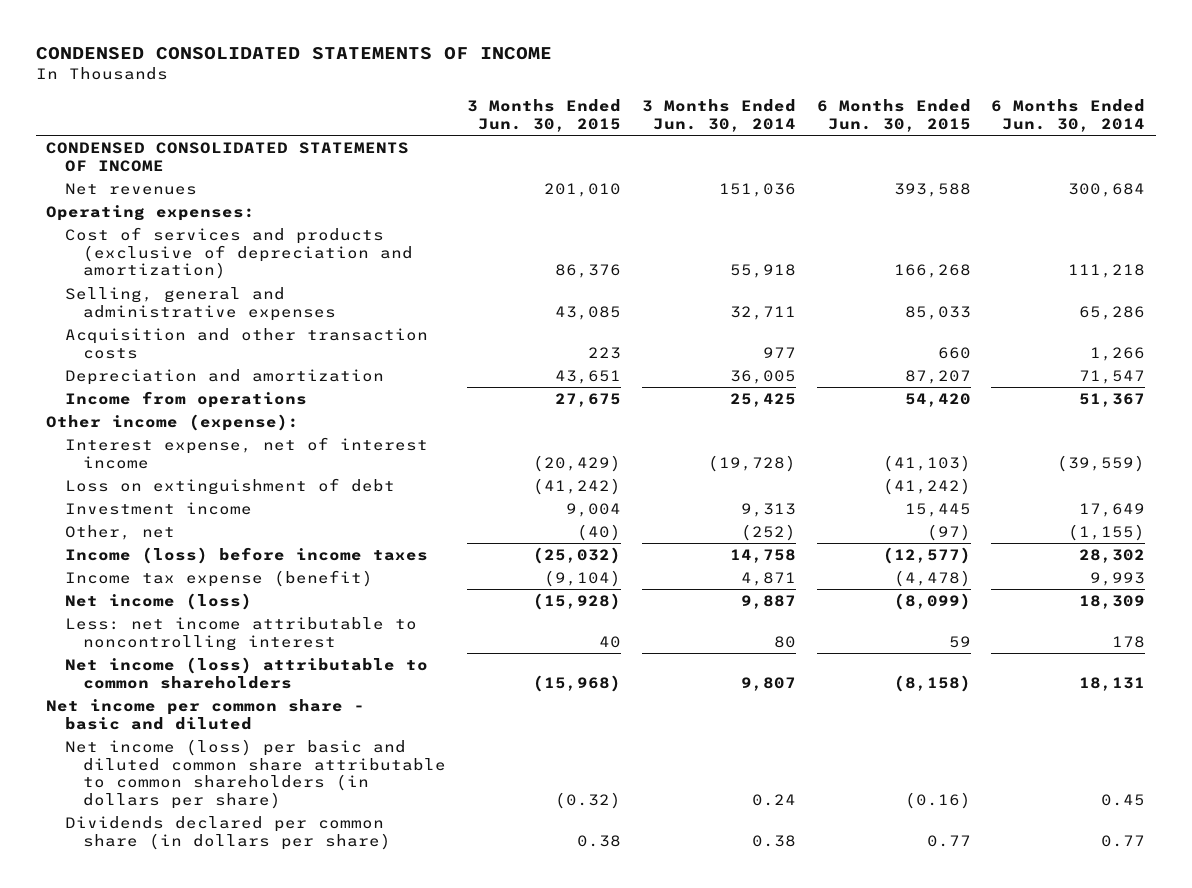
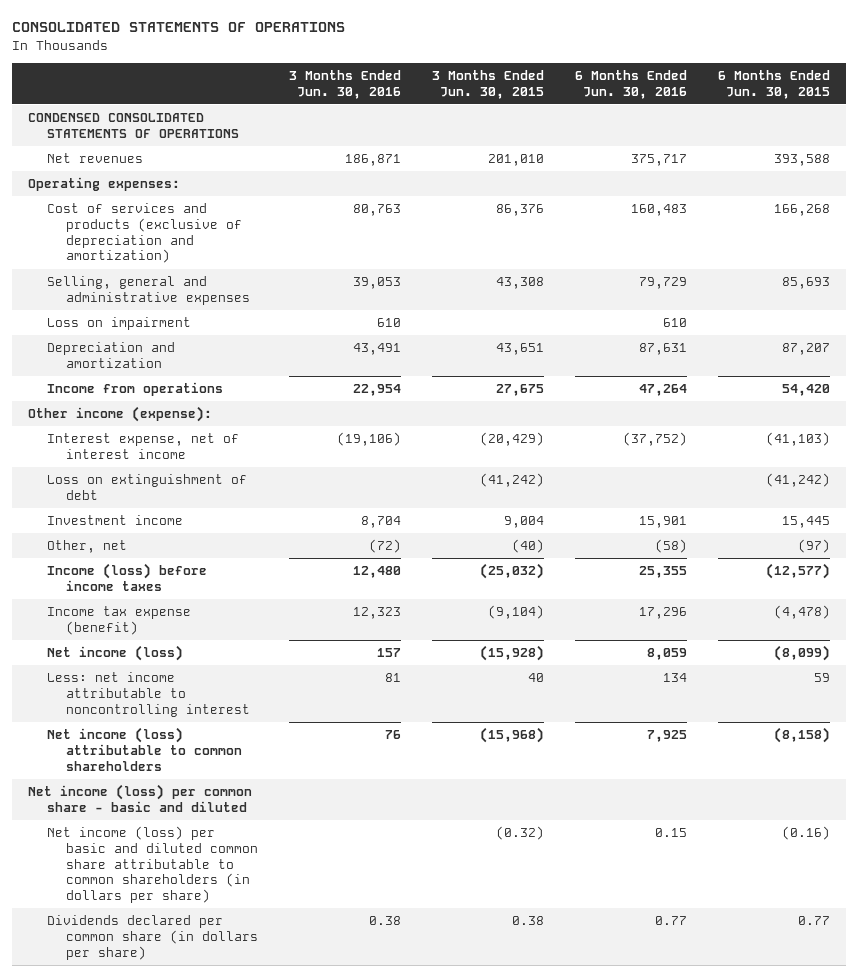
[36,47,553,61] CONDENSED CONSOLIDATED STATEMENTS OF INCOME -> [12,22,346,33] CONSOLIDATED STATEMENTS OF OPERATIONS
[641,99,796,132] 3 Months Ended Jun. 30, 2014 -> none
[991,99,1146,132] 6 Months Ended Jun. 30, 2014 -> none
none -> [288,69,401,99] 3 Months Ended Jun. 30, 2016
none -> [575,69,688,99] 6 Months Ended Jun. 30, 2016
[46,141,410,172] CONDENSED CONSOLIDATED STATEMENTS OF INCOME -> [27,113,239,138] CONDENSED CONSOLIDATED STATEMENTS OF OPERATIONS
[64,327,428,359] Acquisition and other transaction costs -> none
[554,305,621,320] 43,085 -> [496,277,545,290] 43,308
[904,305,971,320] 85,033 -> [782,277,831,290] 85,693
none -> [46,317,191,331] Loss on impairment
[46,698,366,730] Net income per common share - basic and diluted -> [27,784,252,812] Net income (loss) per common share - basic and diluted

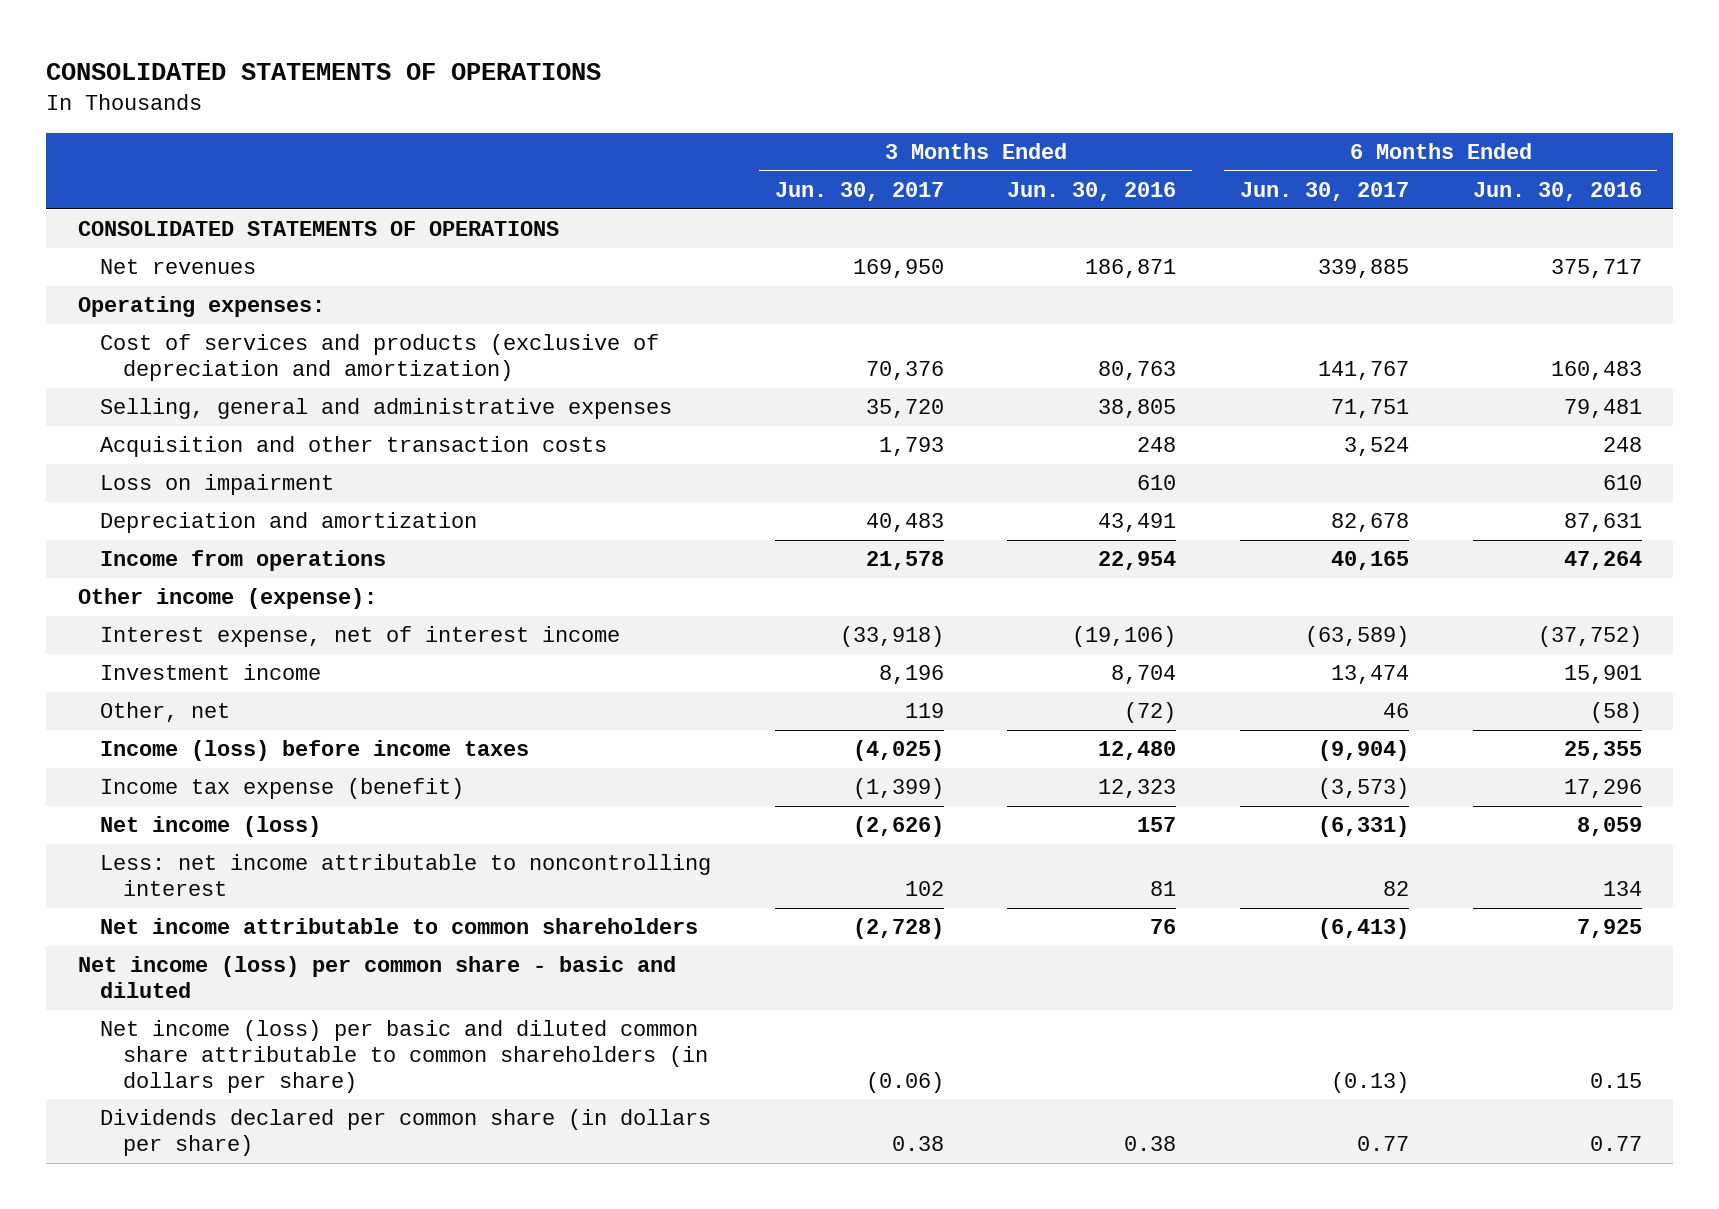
[432,69,545,99] 3 Months Ended Jun. 30, 2015 -> none
[718,69,831,99] 6 Months Ended Jun. 30, 2015 -> none
none -> [774,182,944,202] Jun. 30, 2017
none -> [1239,182,1409,202] Jun. 30, 2017
[27,113,239,138] CONDENSED CONSOLIDATED STATEMENTS OF OPERATIONS -> [77,221,559,237] CONSOLIDATED STATEMENTS OF OPERATIONS
[352,277,401,290] 39,053 -> [1098,399,1177,419] 38,805
[639,277,688,290] 79,729 -> [1563,399,1642,419] 79,481
none -> [100,436,608,458] Acquisition and other transaction costs
[46,474,247,500] Loss on extinguishment of debt -> none
[46,727,242,771] Net income (loss) attributable to common shareholders -> [100,918,699,935] Net income attributable to common shareholders

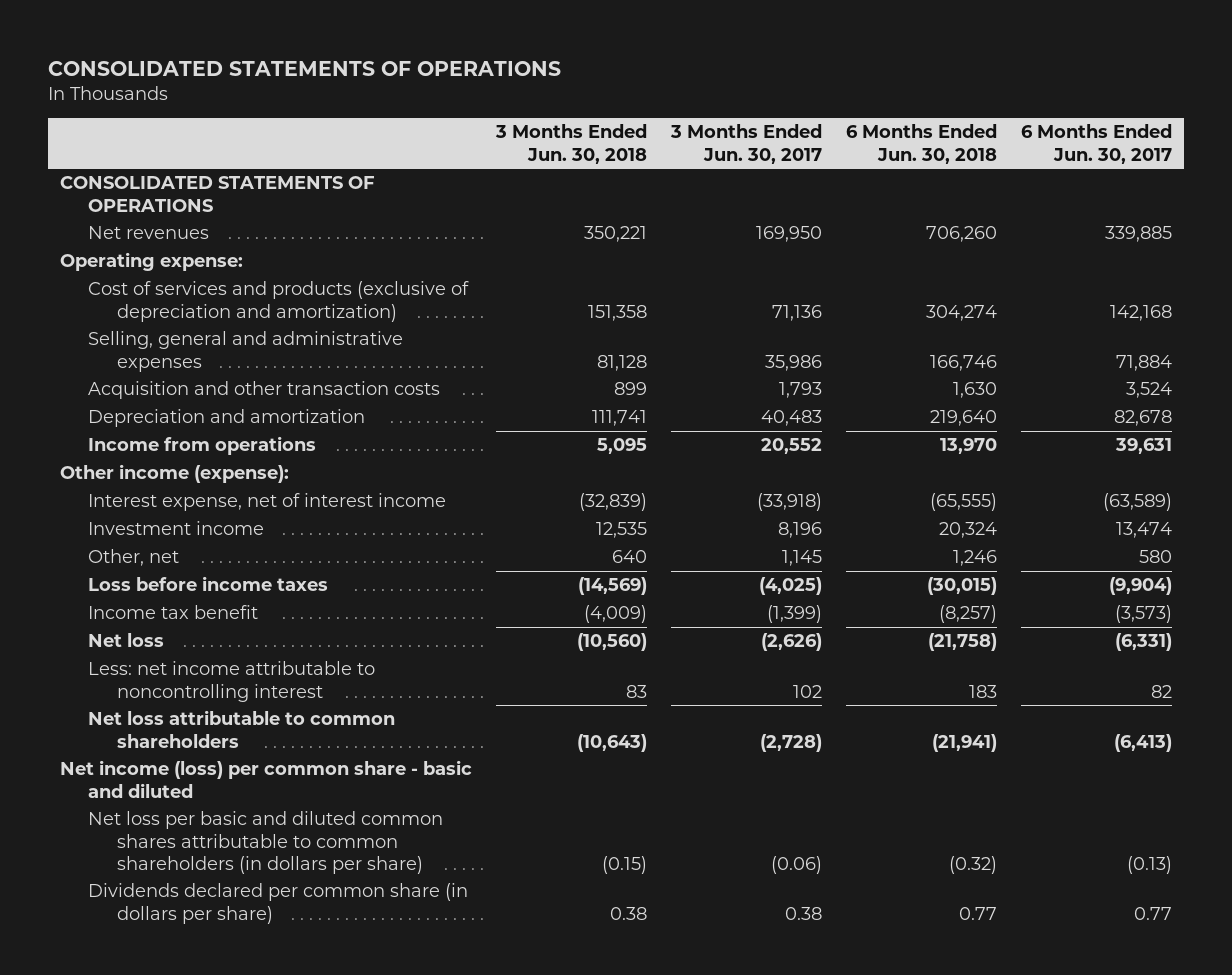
[1007,182,1177,202] Jun. 30, 2016 -> none
[1472,182,1642,202] Jun. 30, 2016 -> none
none -> [495,124,648,164] 3 Months Ended Jun. 30, 2018
none -> [845,124,997,164] 6 Months Ended Jun. 30, 2018
[77,296,325,318] Operating expenses: -> [60,252,244,272] Operating expense:
[865,361,944,381] 70,376 -> [771,304,822,321] 71,136
[1317,361,1409,381] 141,767 -> [1109,304,1172,321] 142,168
[865,399,944,419] 35,720 -> [764,354,822,371] 35,986
[1330,399,1409,419] 71,751 -> [1115,354,1172,371] 71,884
[100,474,335,496] Loss on impairment -> none
[865,551,944,571] 21,578 -> [760,438,822,455] 20,552
[1330,551,1409,571] 40,165 -> [1114,438,1172,455] 39,631
[904,703,944,719] 119 -> [781,550,822,567] 1,145
[1382,703,1409,719] 46 -> [1138,550,1172,564] 580
[100,740,530,762] Income (loss) before income taxes -> [88,576,329,592] Loss before income taxes
[100,778,465,800] Income tax expense (benefit) -> [88,605,259,620] Income tax benefit
[100,816,322,838] Net income (loss) -> [88,633,165,648] Net loss
[100,918,699,935] Net income attributable to common shareholders -> [88,710,396,748] Net loss attributable to common shareholders
[100,1020,708,1093] Net income (loss) per basic and diluted common share attributable to common shareholders (in dollars per share) -> [88,811,444,874] Net loss per basic and diluted common shares attributable to common shareholders (in dollars per share)

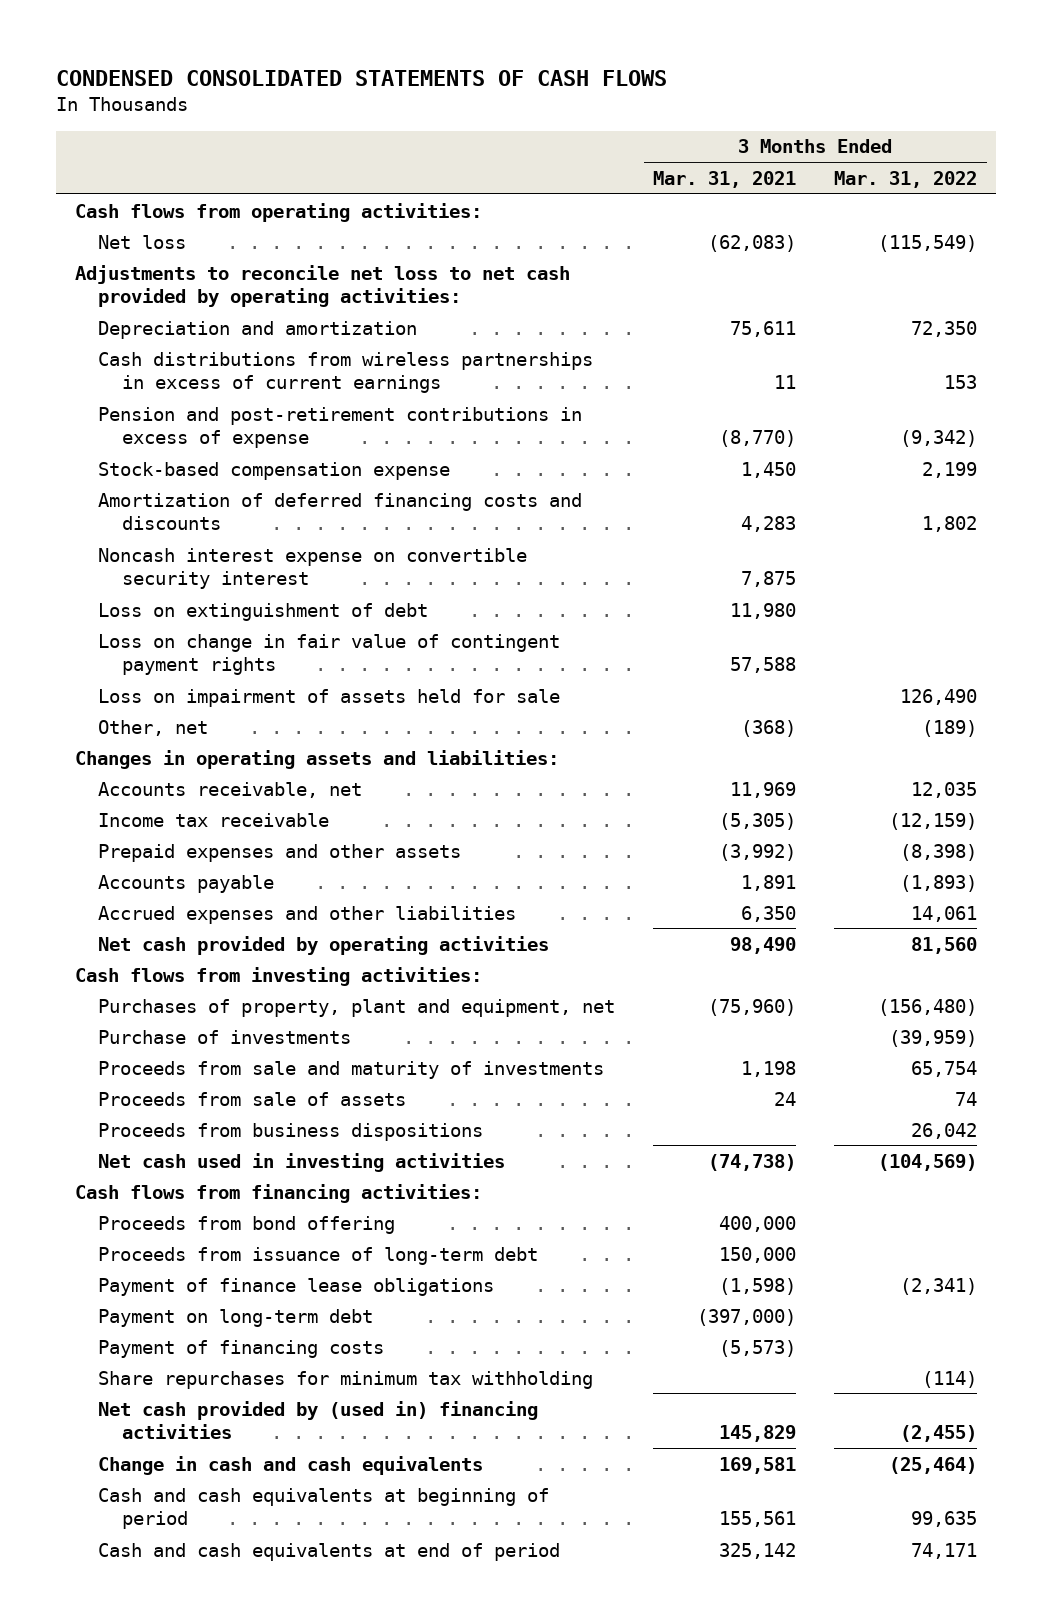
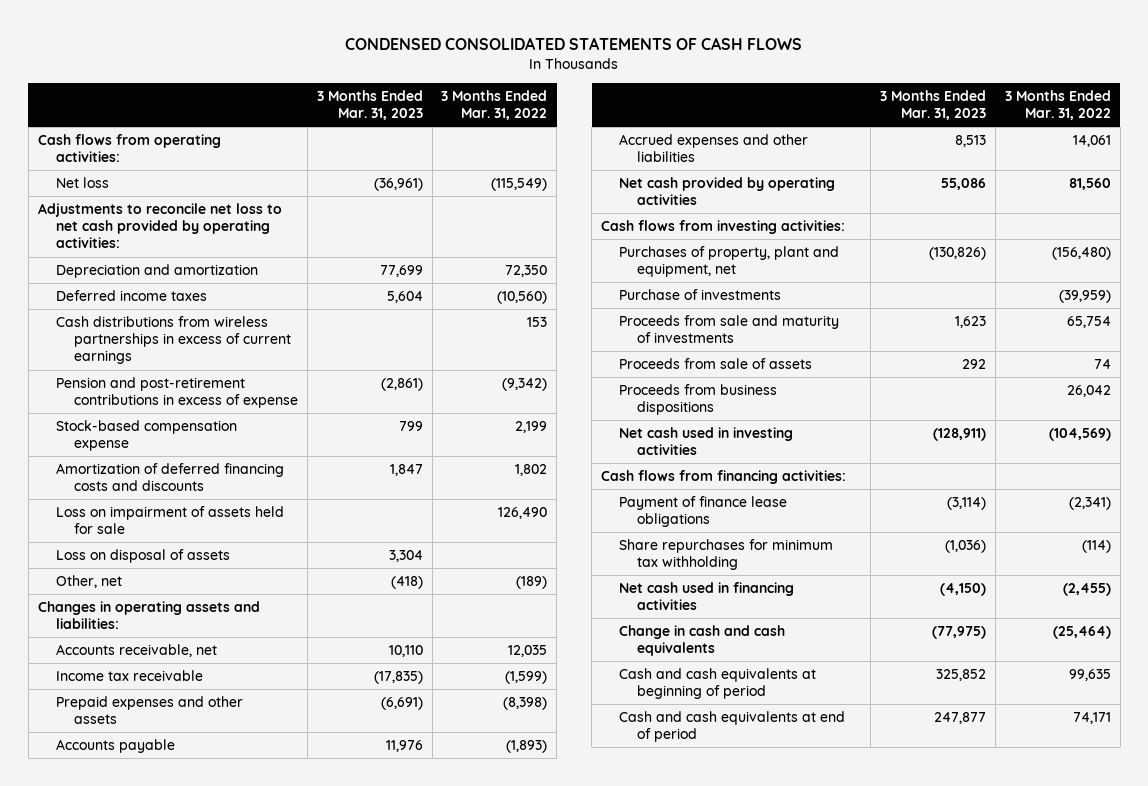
[653,170,797,188] Mar. 31, 2021 -> none
none -> [316,89,423,120] 3 Months Ended Mar. 31, 2023
none -> [55,290,207,302] Deferred income taxes
[98,547,528,590] Noncash interest expense on convertible security interest -> none
[98,602,429,621] Loss on extinguishment of debt -> none
[98,633,561,676] Loss on change in fair value of contingent payment rights -> none
none -> [55,549,230,564] Loss on disposal of assets
[889,812,978,830] (12,159) -> [505,671,548,685] (1,599)
[98,1215,396,1234] Proceeds from bond offering -> none
[98,1246,539,1265] Proceeds from issuance of long-term debt -> none
[98,1308,374,1327] Payment on long-term debt -> none
[98,1339,385,1358] Payment of financing costs -> none
[98,1400,539,1440] Net cash provided by (used in) financing activities -> [619,582,795,611] Net cash used in financing activities

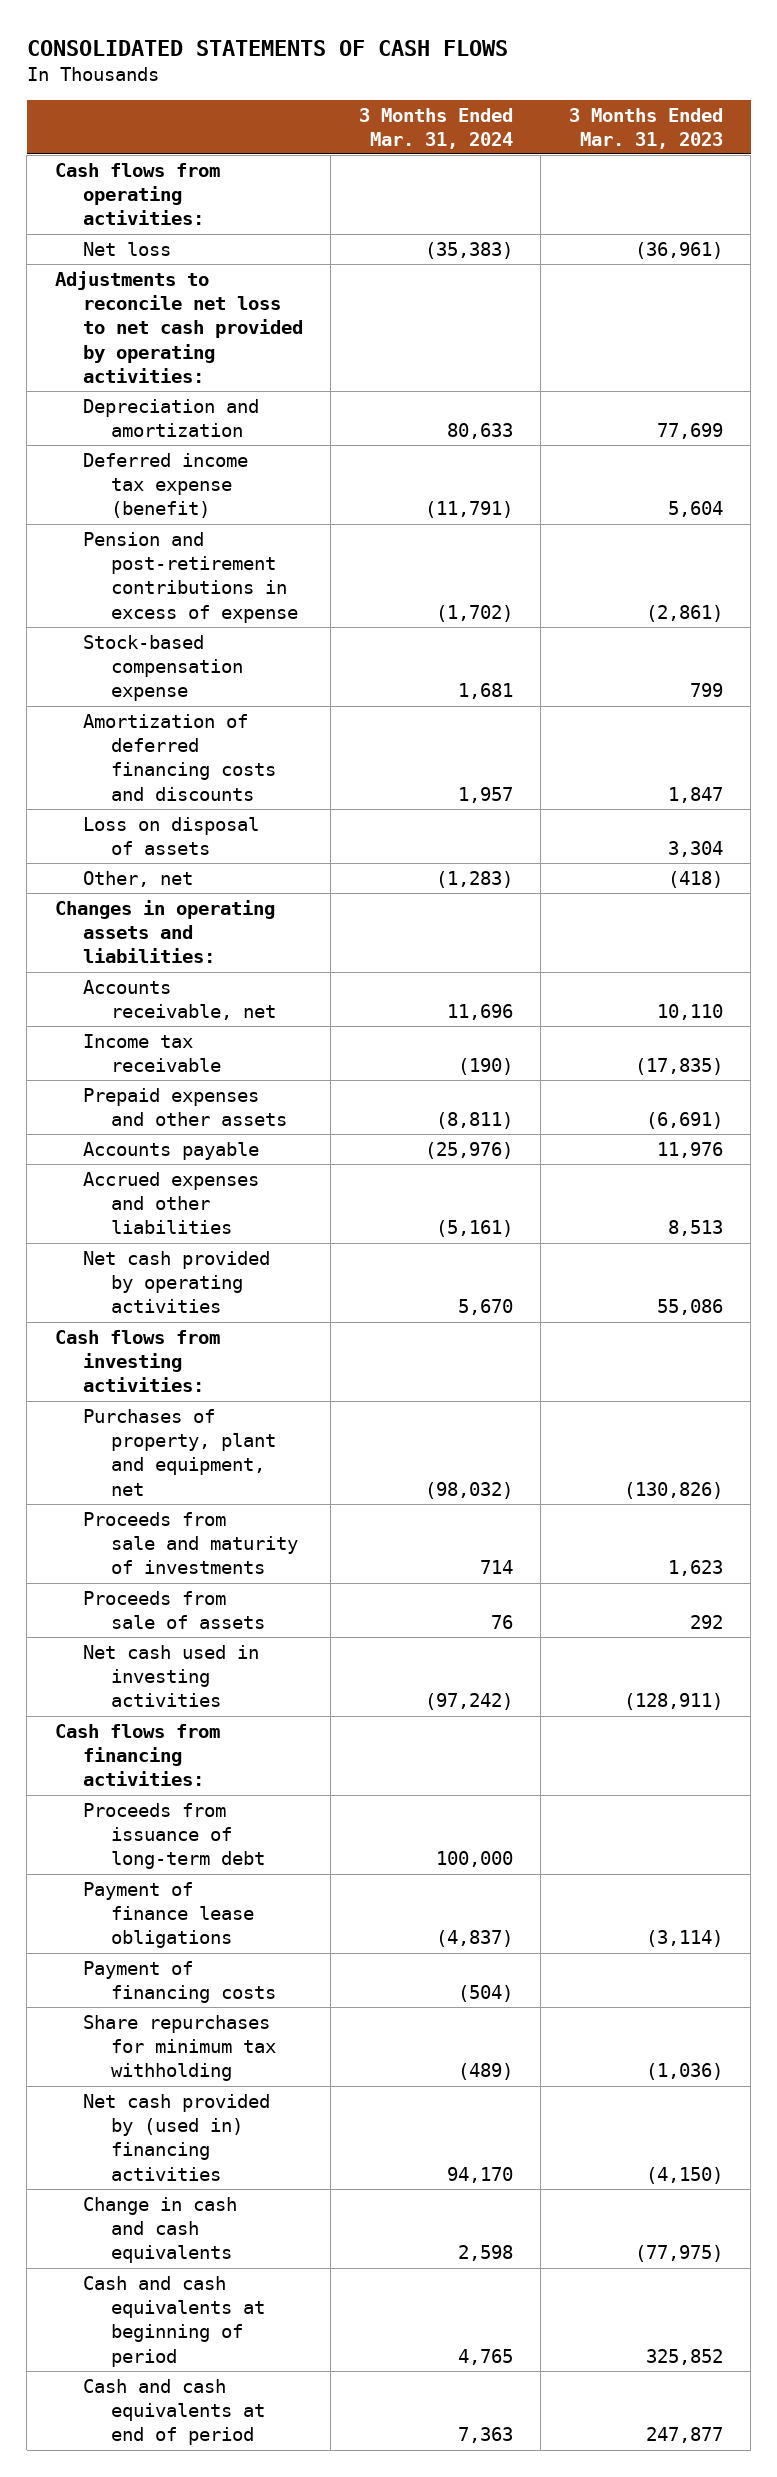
[345,37,803,51] CONDENSED CONSOLIDATED STATEMENTS OF CASH FLOWS -> [26,39,508,56] CONSOLIDATED STATEMENTS OF CASH FLOWS
[441,89,548,120] 3 Months Ended Mar. 31, 2022 -> none
none -> [358,107,513,149] 3 Months Ended Mar. 31, 2024
[55,316,292,365] Cash distributions from wireless partnerships in excess of current earnings -> none
[55,290,207,302] Deferred income taxes -> [82,452,248,519] Deferred income tax expense (benefit)
[55,506,284,535] Loss on impairment of assets held for sale -> none
[619,289,782,301] Purchase of investments -> none
[619,384,778,416] Proceeds from business dispositions -> none
none -> [82,1802,265,1870] Proceeds from issuance of long-term debt
none -> [82,1960,276,2004] Payment of financing costs
[619,582,795,611] Net cash used in financing activities -> [82,2093,270,2181] Net cash provided by (used in) financing activities

